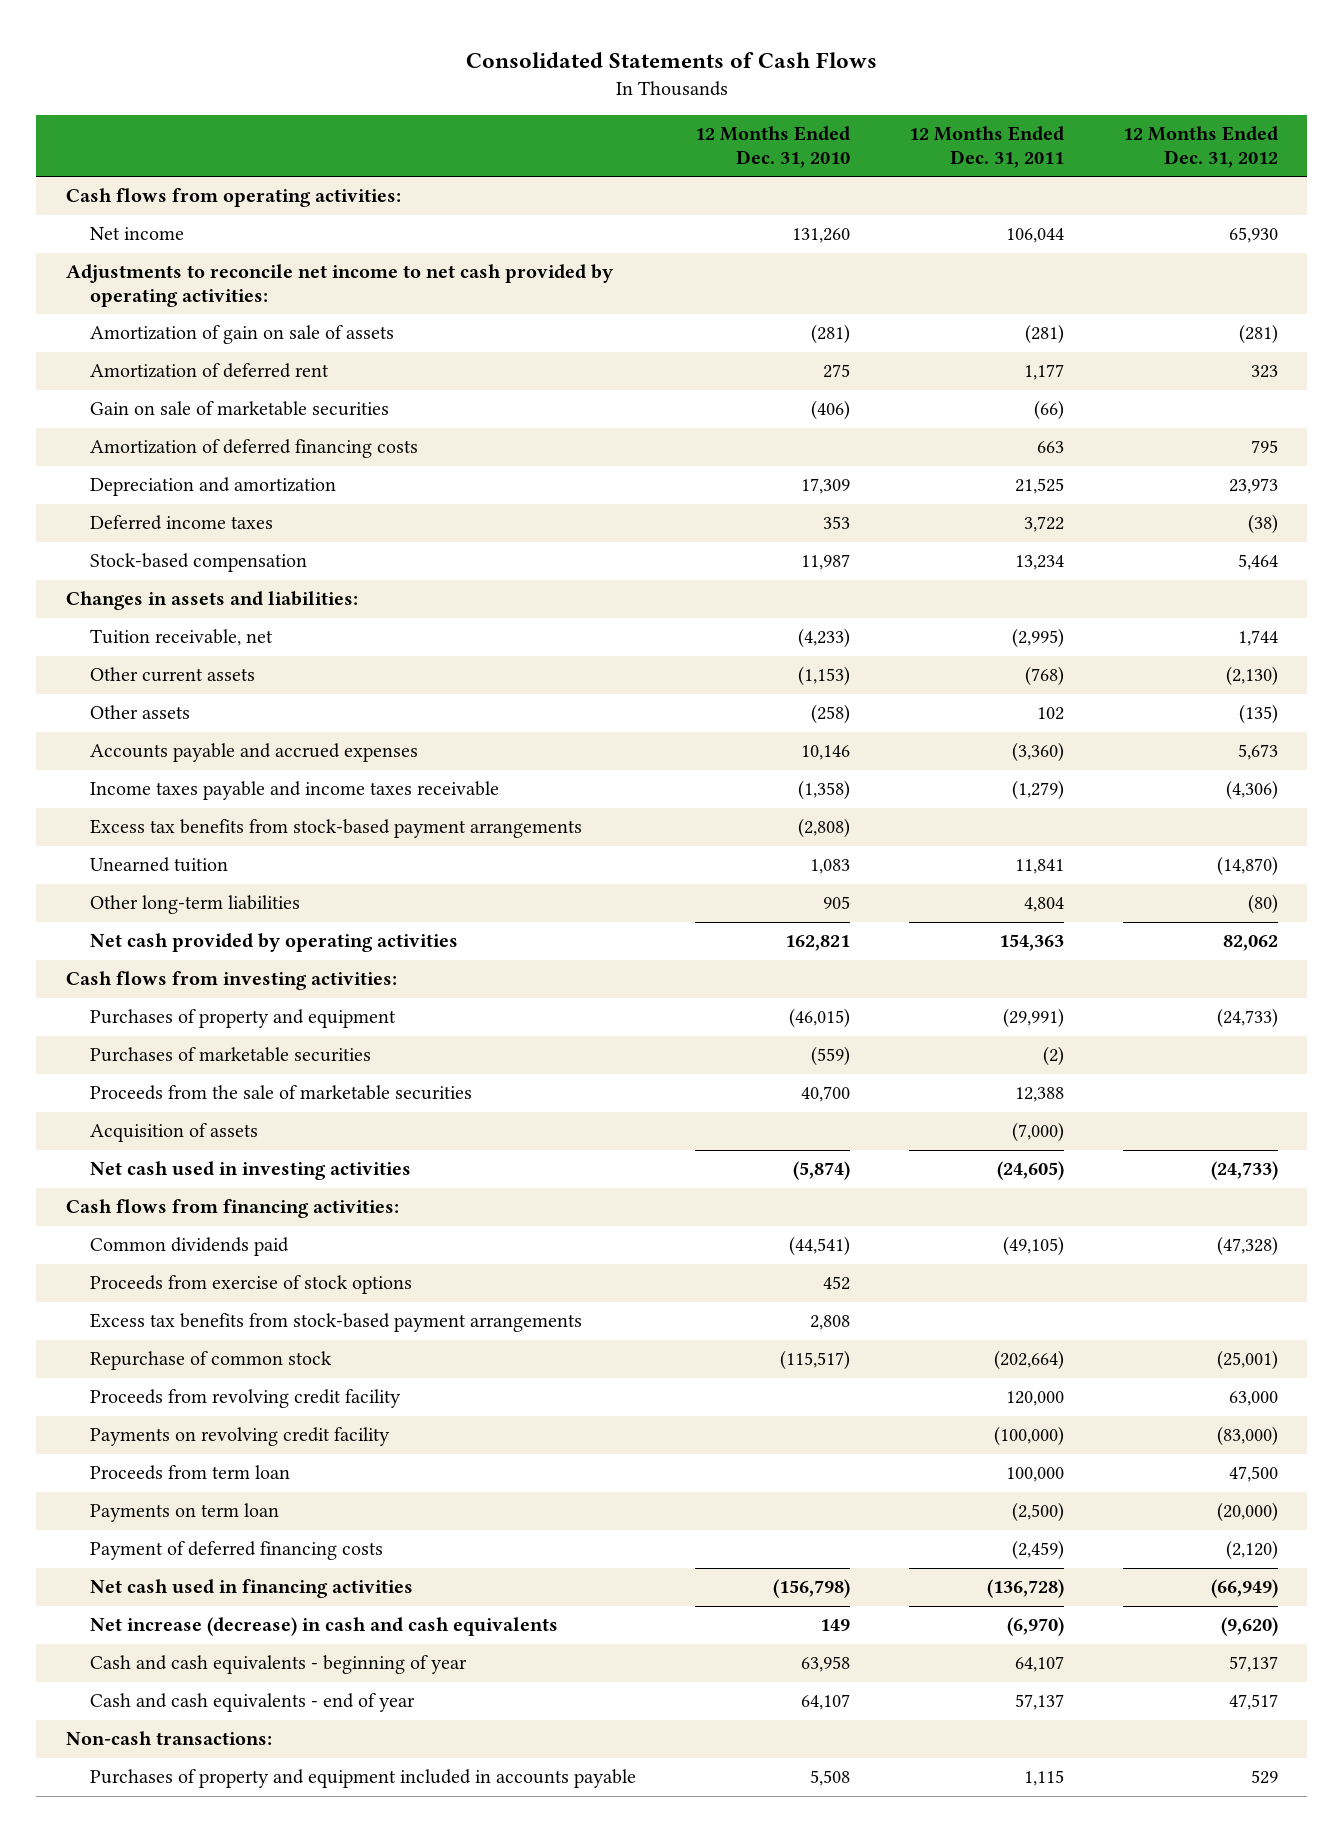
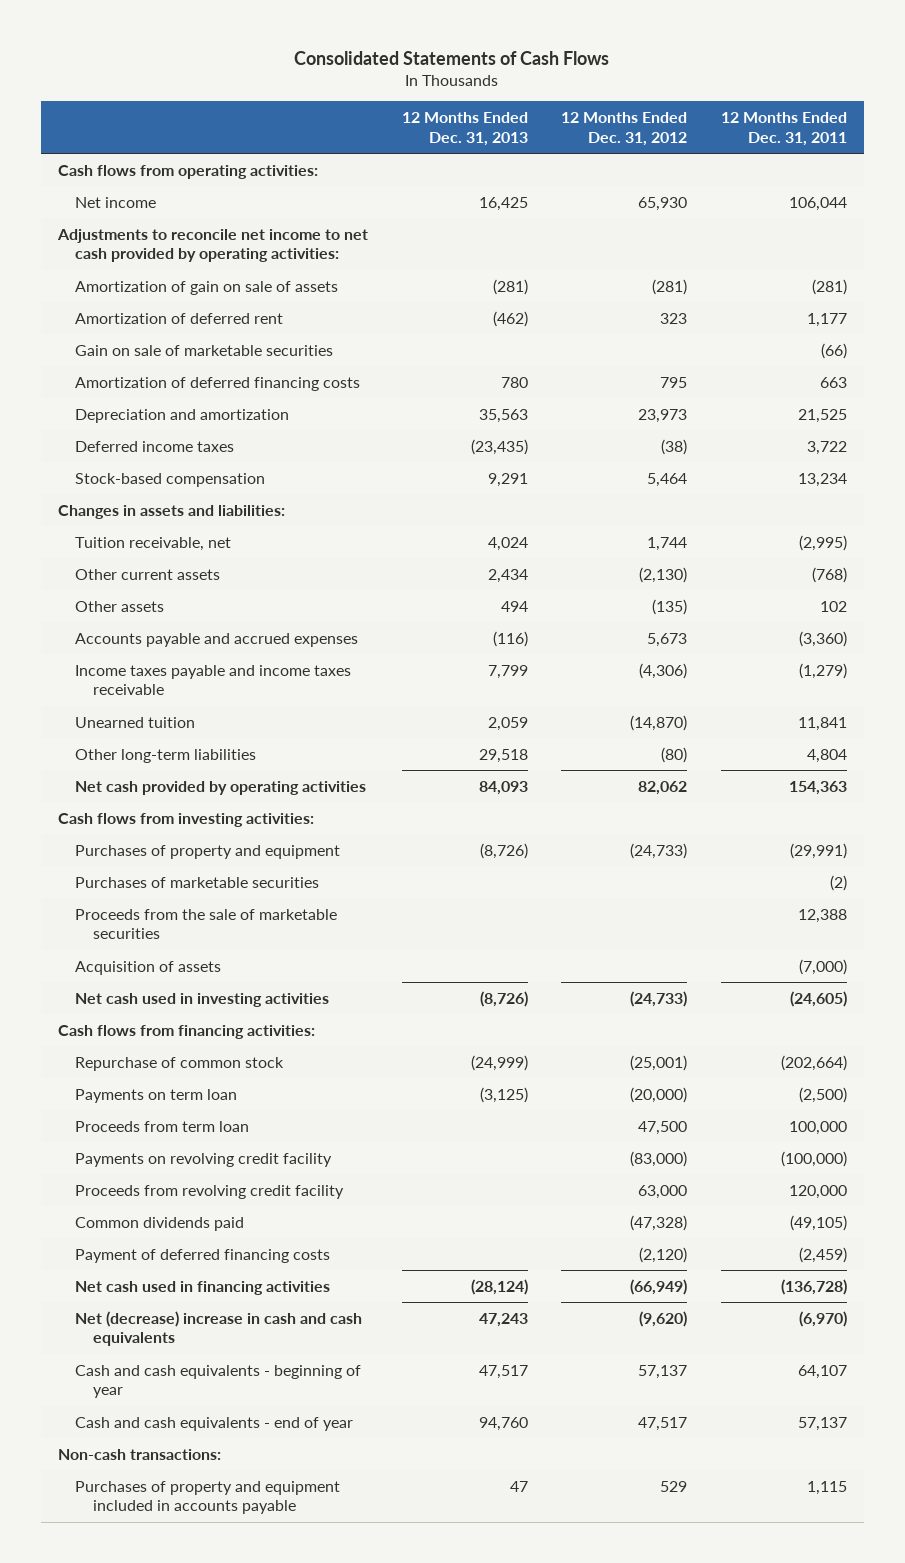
[695,126,851,168] 12 Months Ended Dec. 31, 2010 -> none
none -> [401,111,528,146] 12 Months Ended Dec. 31, 2013
[90,819,583,839] Excess tax benefits from stock-based payment arrangements -> none
[90,1275,413,1295] Proceeds from exercise of stock options -> none
[90,1313,583,1333] Excess tax benefits from stock-based payment arrangements -> none
[90,1465,291,1481] Proceeds from term loan -> [75,1120,250,1132] Proceeds from term loan
[90,1427,391,1447] Payments on revolving credit facility -> [75,1152,333,1167] Payments on revolving credit facility
[90,1389,402,1409] Proceeds from revolving credit facility -> [75,1184,345,1199] Proceeds from revolving credit facility
[90,1237,290,1257] Common dividends paid -> [75,1216,245,1231] Common dividends paid
[90,1617,559,1637] Net increase (decrease) in cash and cash equivalents -> [75,1310,363,1347] Net (decrease) increase in cash and cash equivalents

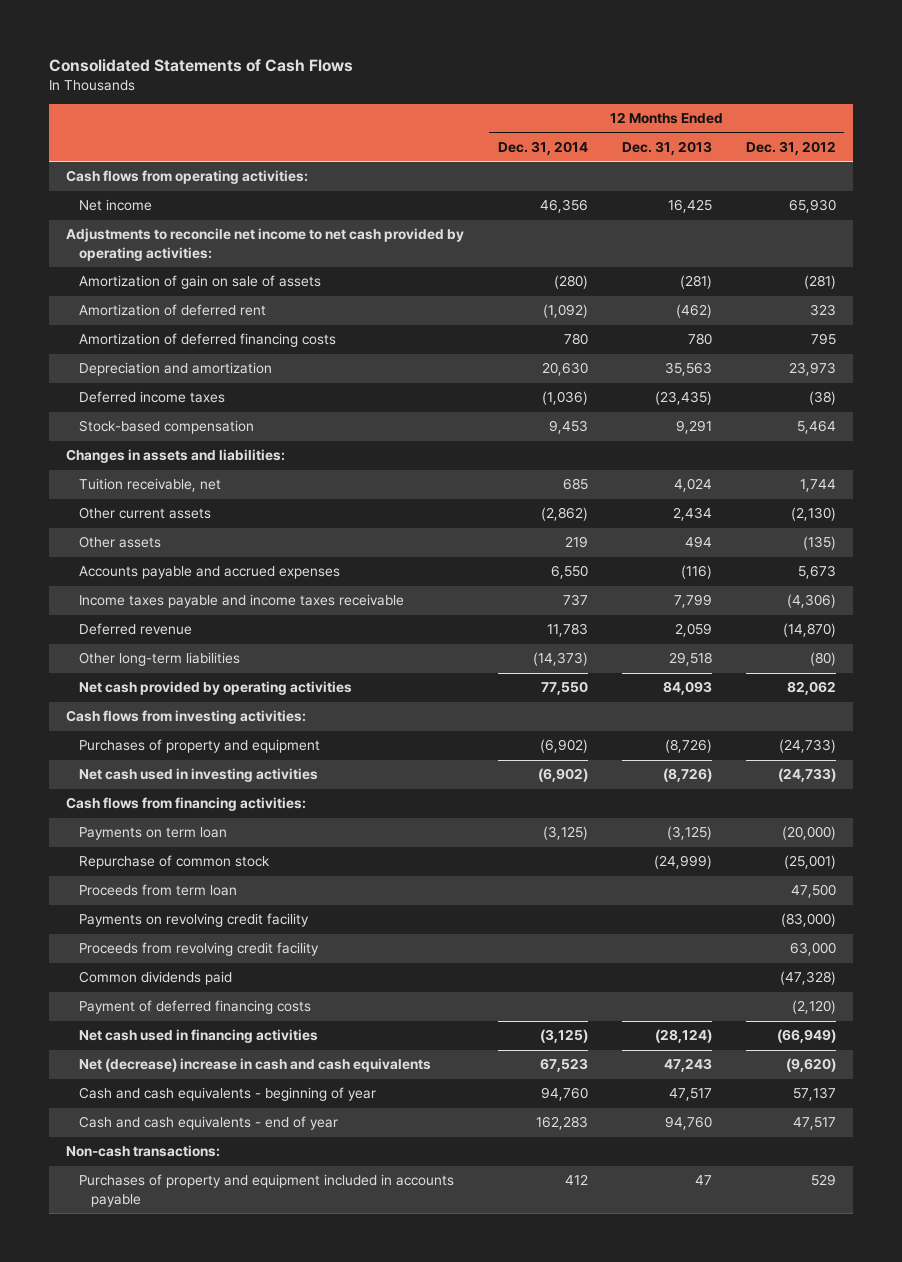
[721,111,848,146] 12 Months Ended Dec. 31, 2011 -> none
none -> [497,140,588,155] Dec. 31, 2014
[75,344,334,356] Gain on sale of marketable securities -> none
[75,716,196,728] Unearned tuition -> [78,623,192,636] Deferred revenue
[75,876,320,888] Purchases of marketable securities -> none
[75,908,338,940] Proceeds from the sale of marketable securities -> none
[75,960,222,975] Acquisition of assets -> none
[75,1056,285,1071] Repurchase of common stock -> [78,855,270,870] Repurchase of common stock

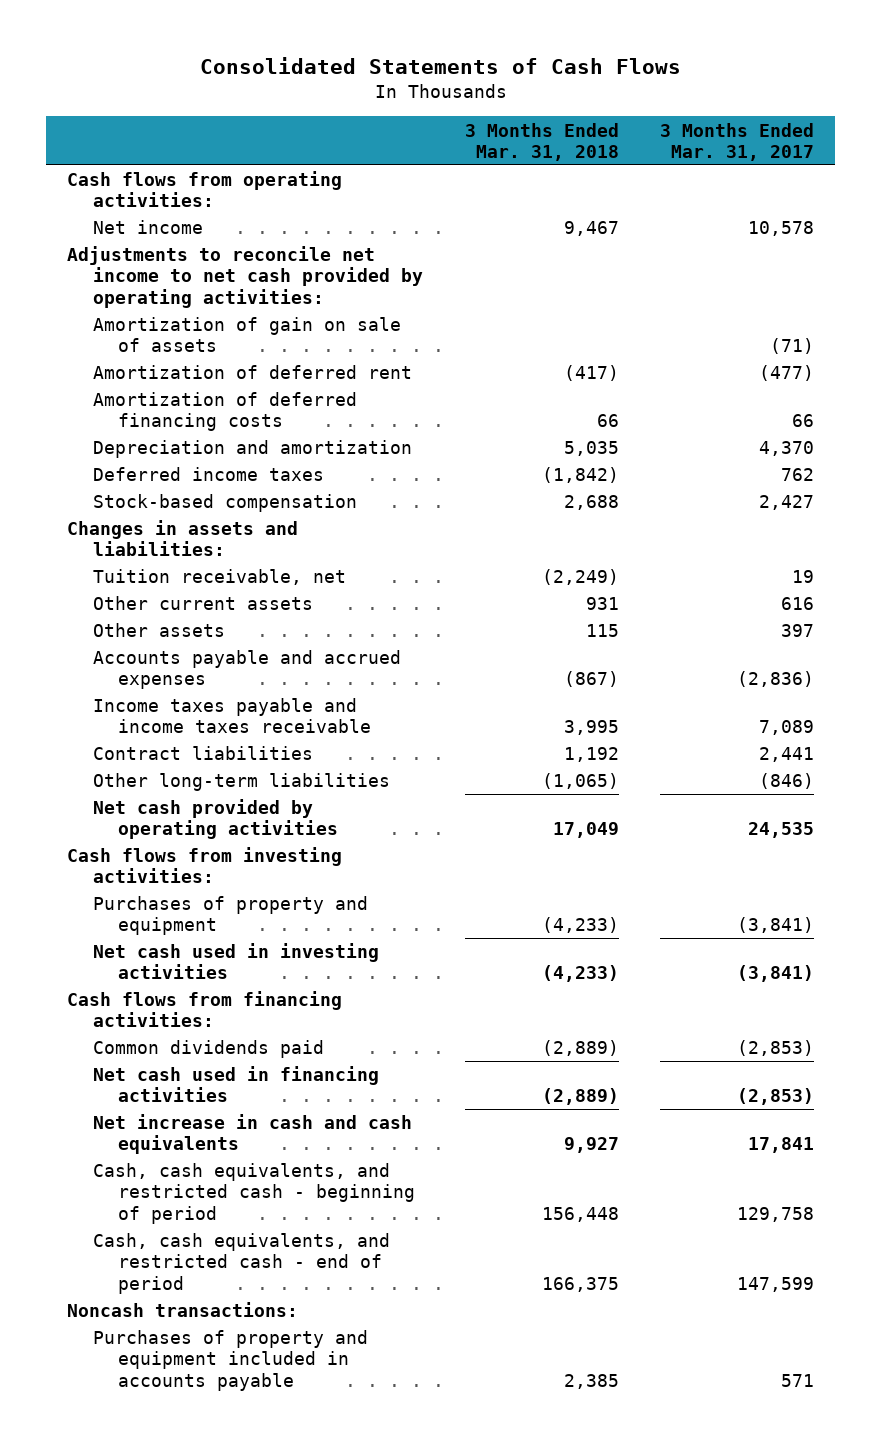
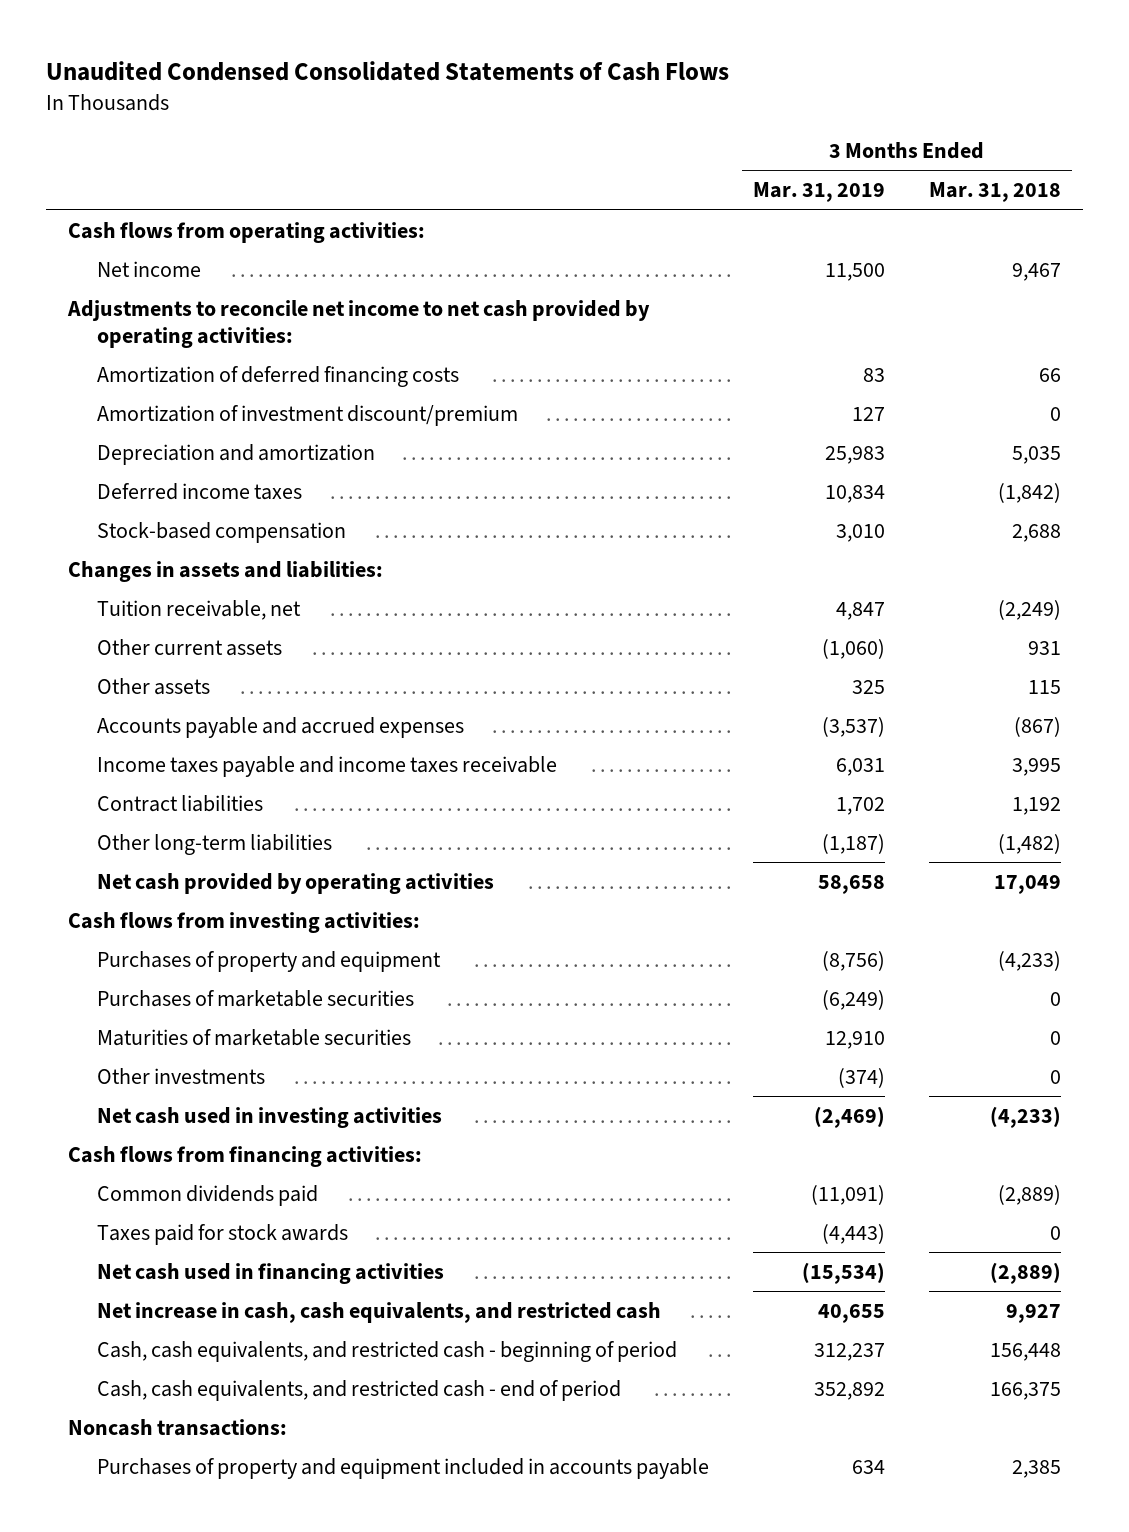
[199,56,681,74] Consolidated Statements of Cash Flows -> [45,60,729,81] Unaudited Condensed Consolidated Statements of Cash Flows
[660,122,815,161] 3 Months Ended Mar. 31, 2017 -> none
none -> [753,182,886,203] Mar. 31, 2019
[92,317,401,353] Amortization of gain on sale of assets -> none
[92,365,412,380] Amortization of deferred rent -> none
none -> [97,404,519,426] Amortization of investment discount/premium
[541,773,619,790] (1,065) -> [998,833,1062,854] (1,482)
none -> [97,989,415,1007] Purchases of marketable securities
none -> [97,1028,412,1046] Maturities of marketable securities
none -> [97,1067,266,1084] Other investments
none -> [97,1223,349,1245] Taxes paid for stock awards
[92,1114,412,1155] Net increase in cash and cash equivalents -> [97,1301,662,1323] Net increase in cash, cash equivalents, and restricted cash

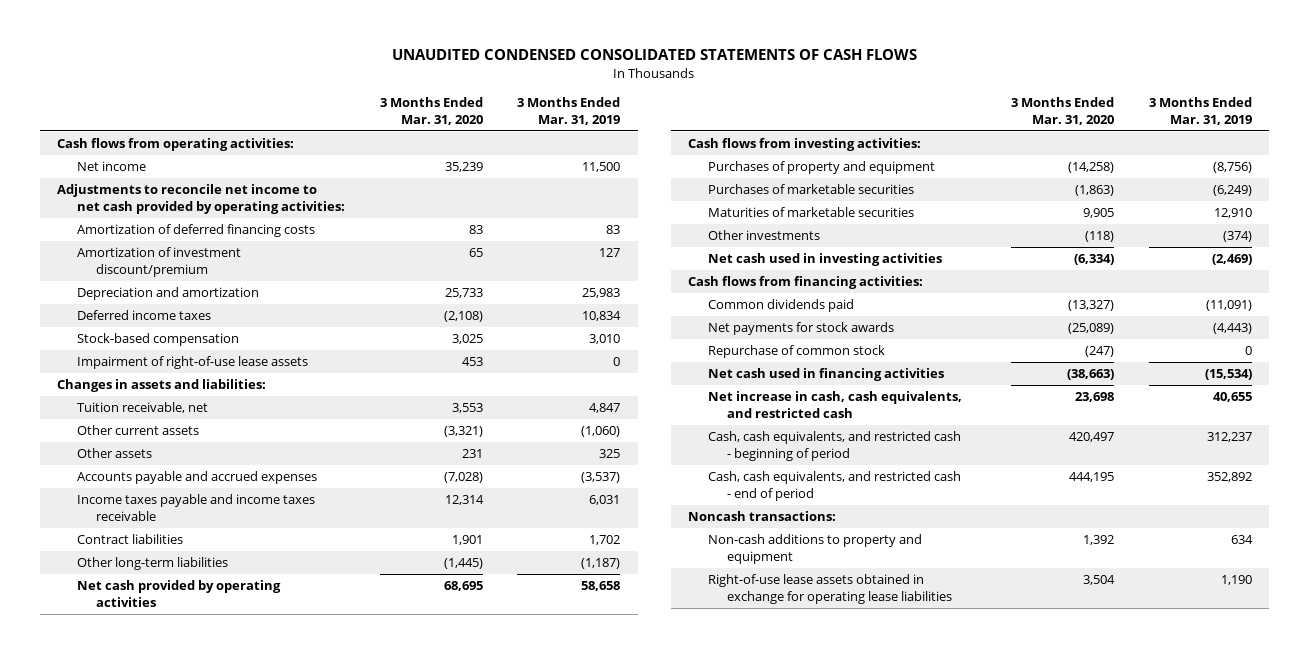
[45,60,729,81] Unaudited Condensed Consolidated Statements of Cash Flows -> [392,49,918,61] UNAUDITED CONDENSED CONSOLIDATED STATEMENTS OF CASH FLOWS
[929,182,1062,203] Mar. 31, 2018 -> none
none -> [379,97,483,125] 3 Months Ended Mar. 31, 2020
none -> [76,356,308,370] Impairment of right-of-use lease assets
[97,1223,349,1245] Taxes paid for stock awards -> [707,322,894,336] Net payments for stock awards
none -> [707,345,885,359] Repurchase of common stock
[97,1457,710,1479] Purchases of property and equipment included in accounts payable -> [707,534,922,564] Non-cash additions to property and equipment
none -> [707,574,953,604] Right-of-use lease assets obtained in exchange for operating lease liabilities

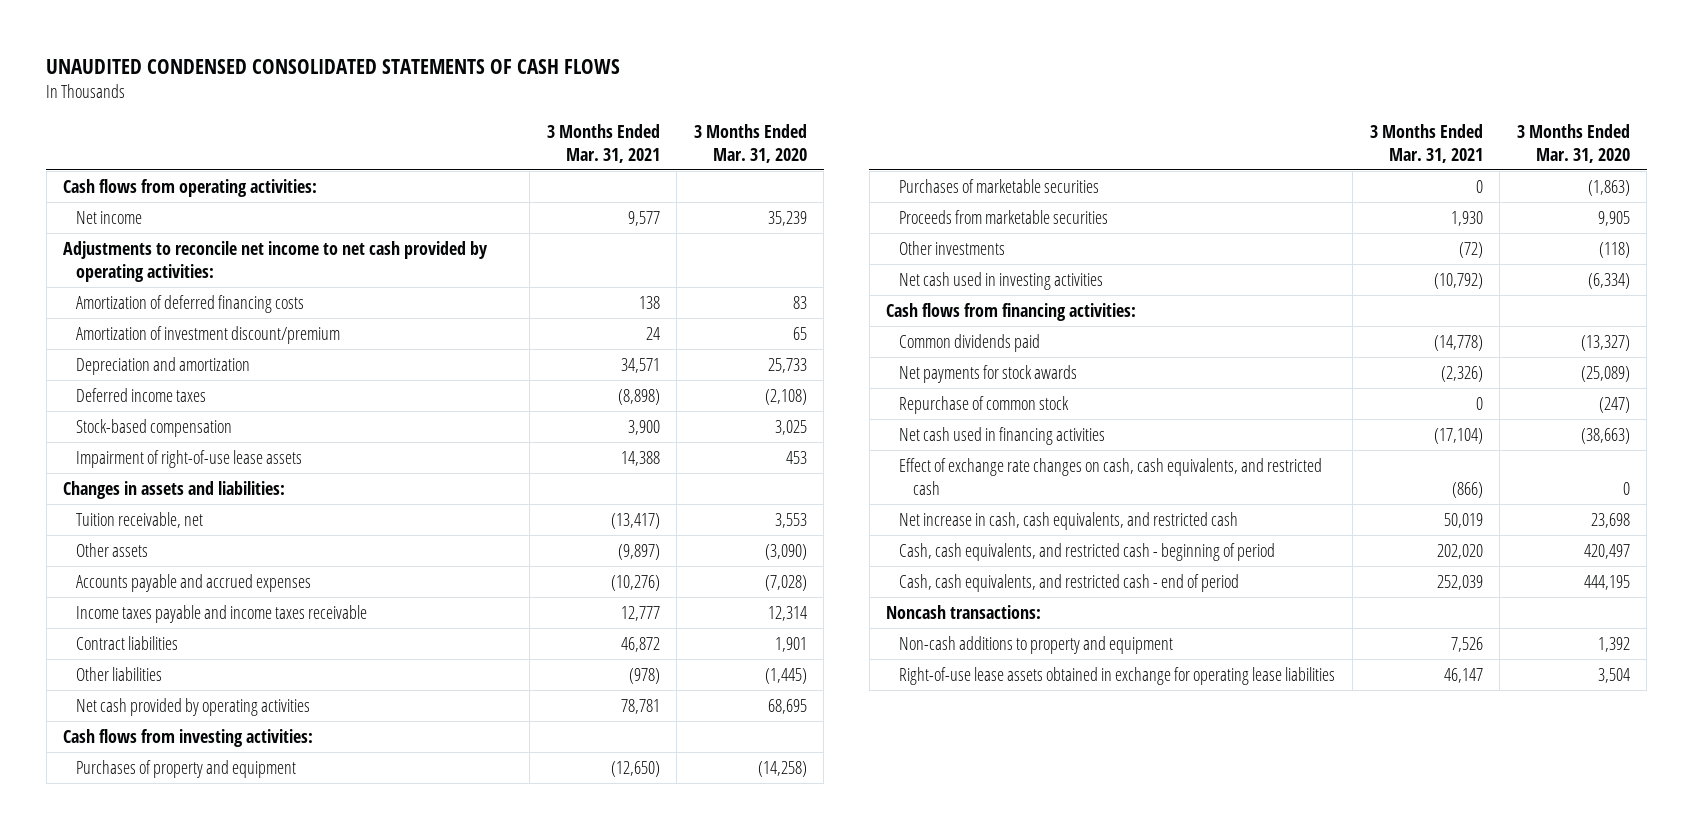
[517,97,621,125] 3 Months Ended Mar. 31, 2019 -> none
none -> [546,124,660,164] 3 Months Ended Mar. 31, 2021
[76,425,199,436] Other current assets -> none
[461,449,483,459] 231 -> [764,543,807,560] (3,090)
[76,557,228,571] Other long-term liabilities -> [76,666,163,681] Other liabilities
[707,207,914,218] Maturities of marketable securities -> [899,209,1109,224] Proceeds from marketable securities
none -> [899,457,1323,495] Effect of exchange rate changes on cash, cash equivalents, and restricted cash

